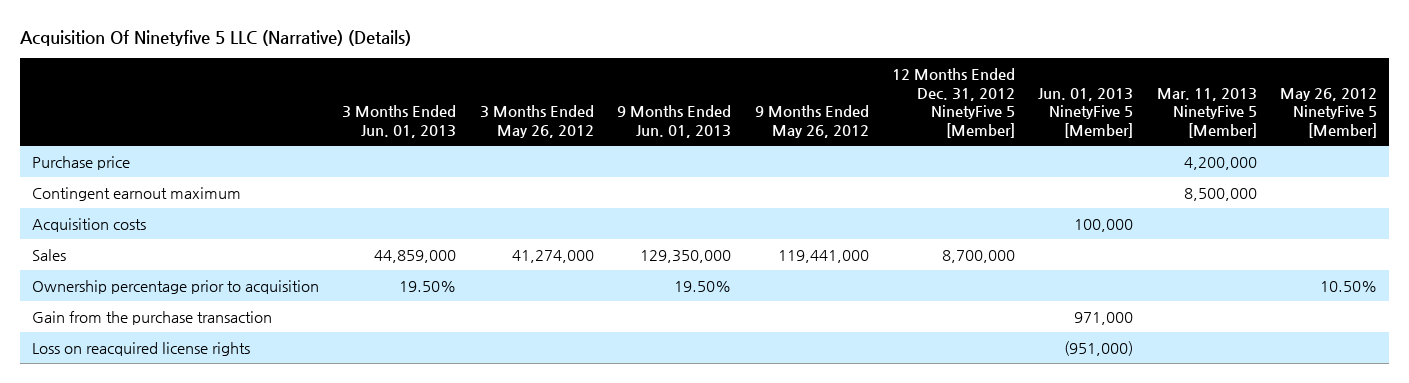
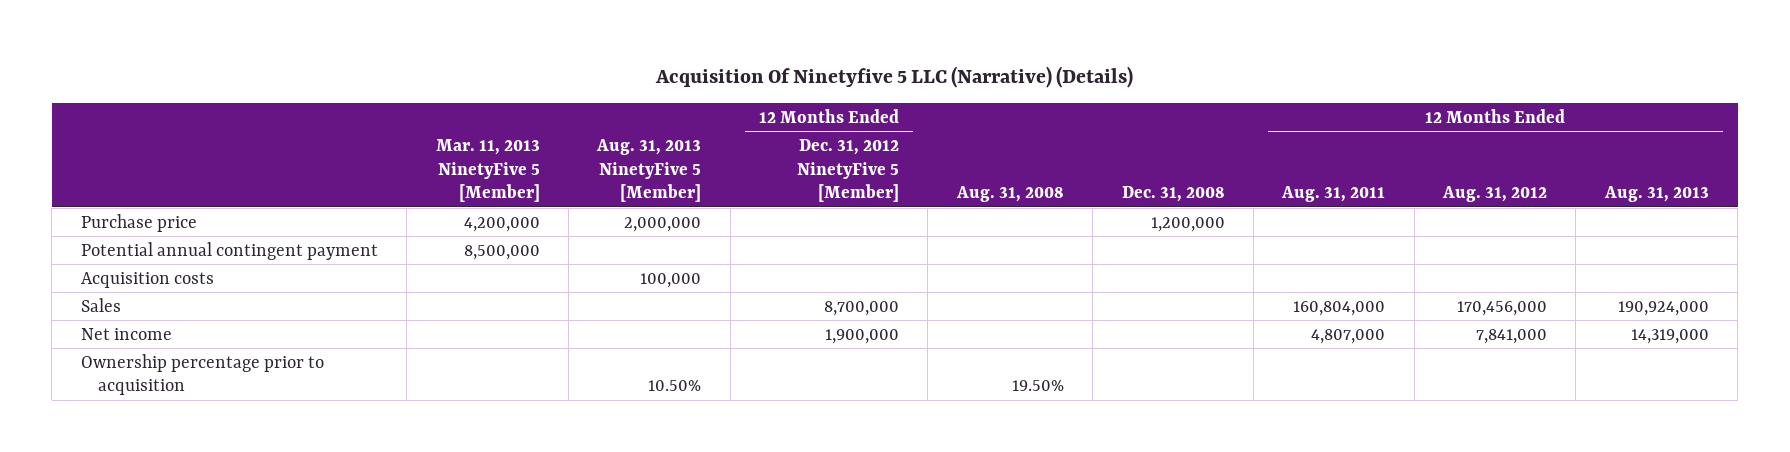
[342,105,457,139] 3 Months Ended Jun. 01, 2013 -> none
[479,105,594,139] 3 Months Ended May 26, 2012 -> none
[617,105,732,139] 9 Months Ended Jun. 01, 2013 -> none
[754,105,869,139] 9 Months Ended May 26, 2012 -> none
[1038,87,1134,139] Jun. 01, 2013 NinetyFive 5 [Member] -> none
[1280,87,1378,139] May 26, 2012 NinetyFive 5 [Member] -> none
none -> [596,139,702,203] Aug. 31, 2013 NinetyFive 5 [Member]
none -> [955,186,1064,203] Aug. 31, 2008
none -> [1121,186,1225,203] Dec. 31, 2008
none -> [1281,186,1386,203] Aug. 31, 2011
none -> [1441,186,1547,203] Aug. 31, 2012
none -> [1603,186,1709,203] Aug. 31, 2013
[31,186,241,201] Contingent earnout maximum -> [80,241,378,260] Potential annual contingent payment
none -> [80,327,172,340] Net income
[31,310,272,325] Gain from the purchase transaction -> none
[31,341,250,356] Loss on reacquired license rights -> none

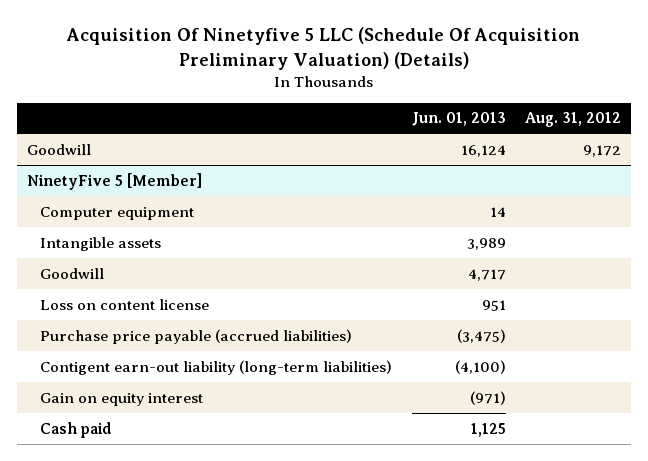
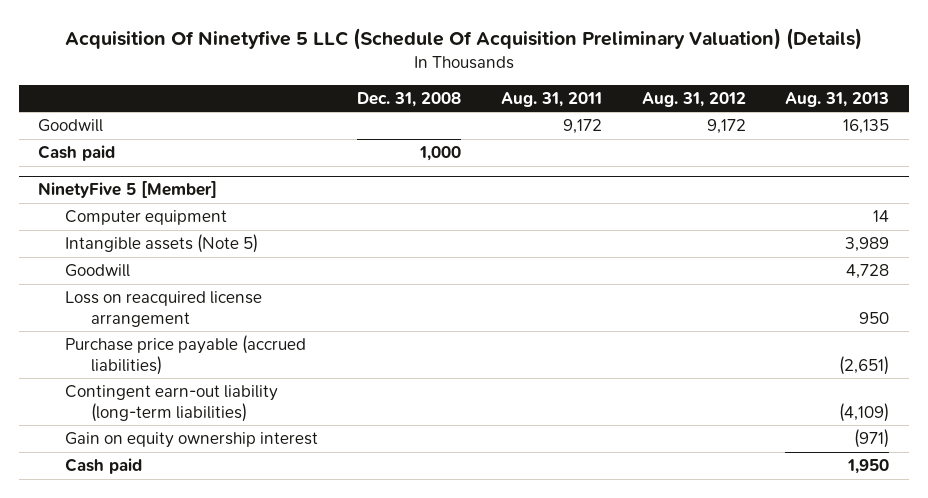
[411,112,506,127] Jun. 01, 2013 -> none
none -> [357,91,462,107] Dec. 31, 2008
none -> [501,91,603,107] Aug. 31, 2011
none -> [785,91,890,107] Aug. 31, 2013
none -> [38,145,116,162] Cash paid
[40,236,162,251] Intangible assets -> [64,234,258,254] Intangible assets (Note 5)
[40,298,210,310] Loss on content license -> [64,291,262,327] Loss on reacquired license arrangement
[40,359,393,375] Contigent earn-out liability (long-term liabilities) -> [64,385,278,422] Contingent earn-out liability (long-term liabilities)
[40,392,204,406] Gain on equity interest -> [64,432,318,449] Gain on equity ownership interest

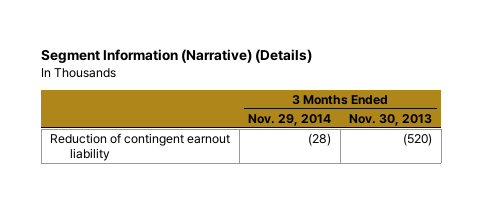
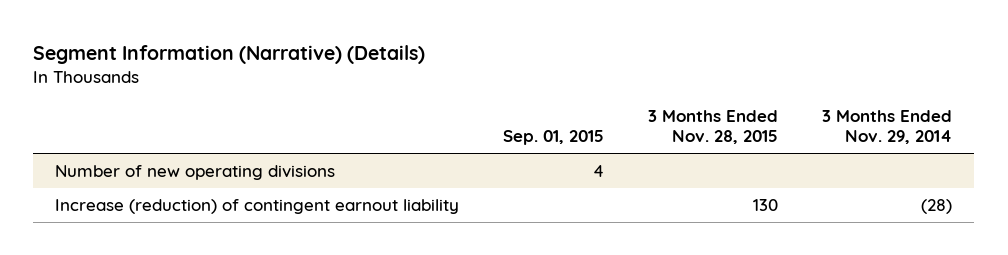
[349,113,433,126] Nov. 30, 2013 -> none
none -> [503,130,605,146] Sep. 01, 2015
none -> [648,110,779,145] 3 Months Ended Nov. 28, 2015
none -> [55,164,336,180] Number of new operating divisions
[50,132,231,161] Reduction of contingent earnout liability -> [55,198,460,214] Increase (reduction) of contingent earnout liability

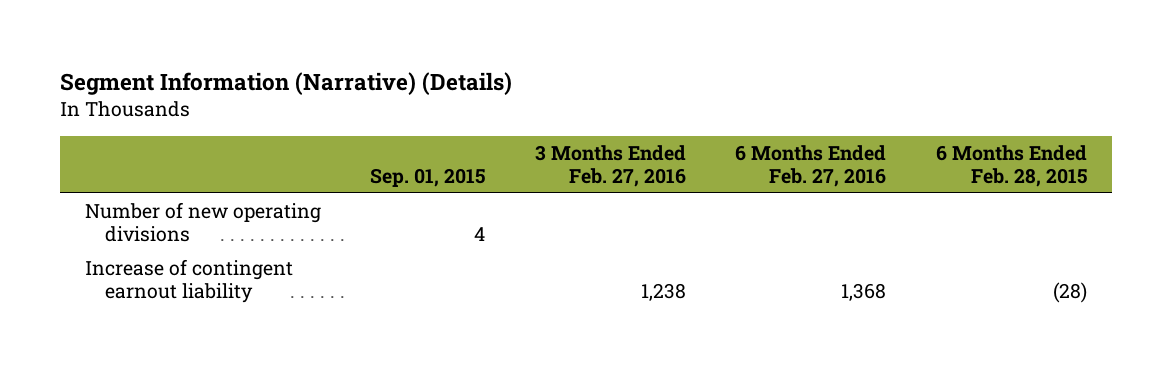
[648,110,779,145] 3 Months Ended Nov. 28, 2015 -> none
[822,110,953,145] 3 Months Ended Nov. 29, 2014 -> none
none -> [534,144,686,187] 3 Months Ended Feb. 27, 2016
none -> [735,144,887,187] 6 Months Ended Feb. 27, 2016
none -> [936,144,1088,187] 6 Months Ended Feb. 28, 2015
[55,198,460,214] Increase (reduction) of contingent earnout liability -> [84,258,293,304] Increase of contingent earnout liability

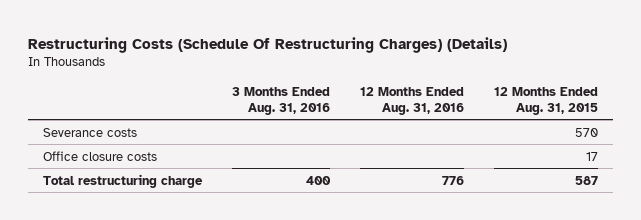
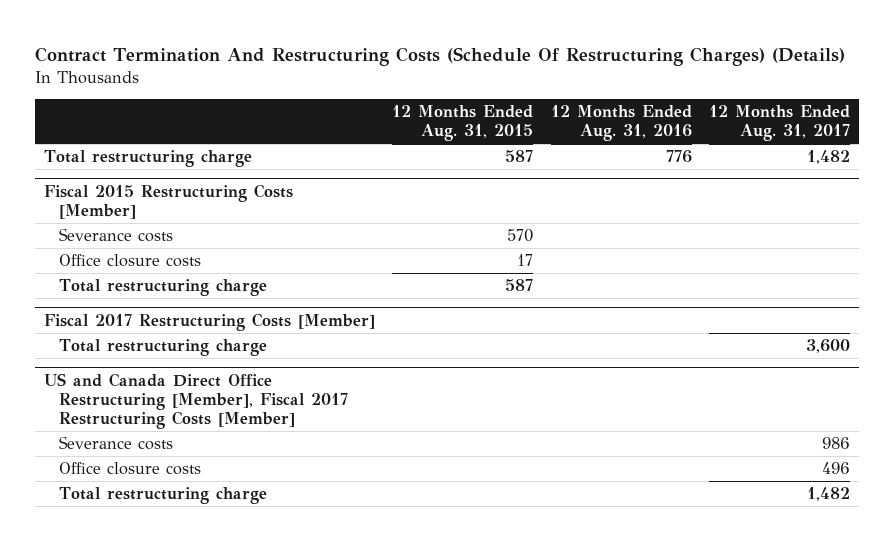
[28,36,508,53] Restructuring Costs (Schedule Of Restructuring Charges) (Details) -> [35,46,846,66] Contract Termination And Restructuring Costs (Schedule Of Restructuring Charges) (Details)
[232,87,331,115] 3 Months Ended Aug. 31, 2016 -> none
none -> [709,105,851,142] 12 Months Ended Aug. 31, 2017
[43,127,138,137] Severance costs -> none
[43,150,158,161] Office closure costs -> none
none -> [44,183,294,220] Fiscal 2015 Restructuring Costs [Member]
none -> [59,228,174,243] Severance costs
none -> [59,254,202,268] Office closure costs
none -> [59,279,268,297] Total restructuring charge
none -> [44,312,376,331] Fiscal 2017 Restructuring Costs [Member]
none -> [59,339,268,357] Total restructuring charge
none -> [44,372,349,430] US and Canada Direct Office Restructuring [Member], Fiscal 2017 Restructuring Costs [Member]
none -> [59,436,174,451] Severance costs
none -> [59,462,202,476] Office closure costs
none -> [59,487,268,505] Total restructuring charge

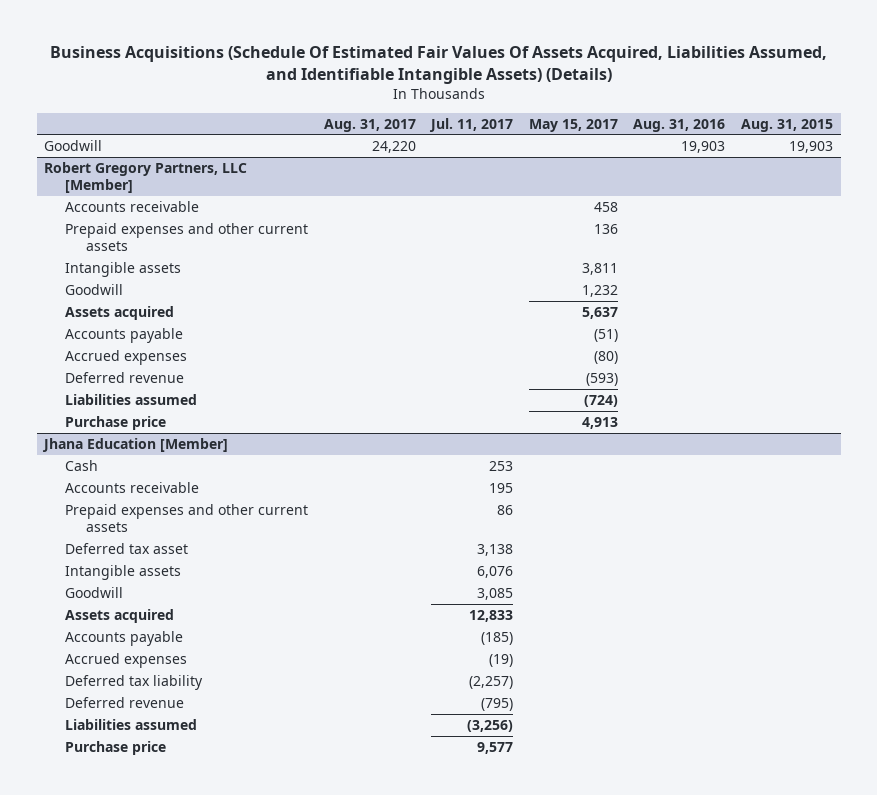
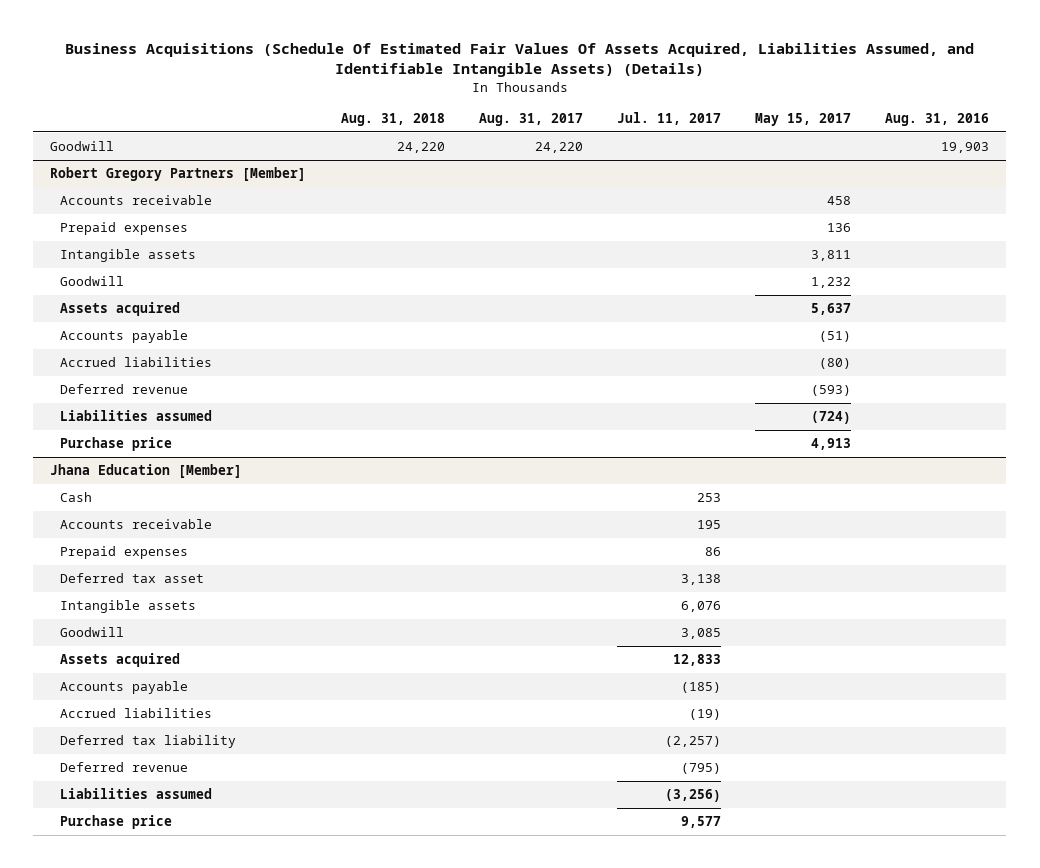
[741,118,834,132] Aug. 31, 2015 -> none
none -> [340,112,445,126] Aug. 31, 2018
[44,161,248,193] Robert Gregory Partners, LLC [Member] -> [50,167,307,182] Robert Gregory Partners [Member]
[65,222,309,251] Prepaid expenses and other current assets -> [60,222,189,236] Prepaid expenses
[65,349,188,365] Accrued expenses -> [60,357,213,368] Accrued liabilities
[65,503,309,532] Prepaid expenses and other current assets -> [60,546,189,560] Prepaid expenses
[65,652,188,668] Accrued expenses -> [60,708,213,719] Accrued liabilities

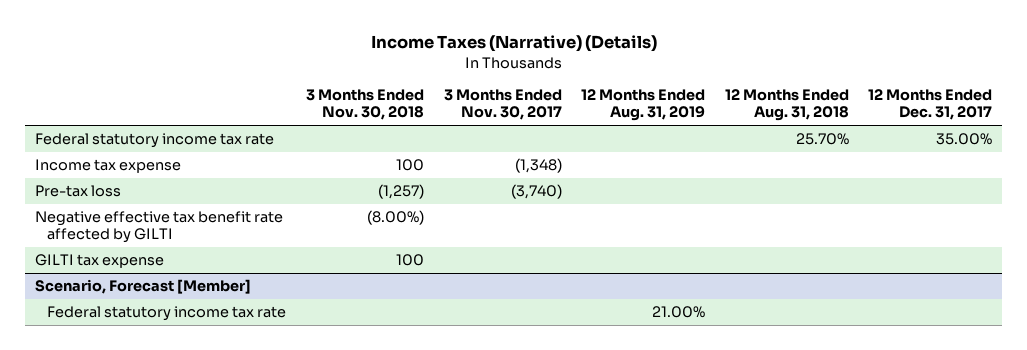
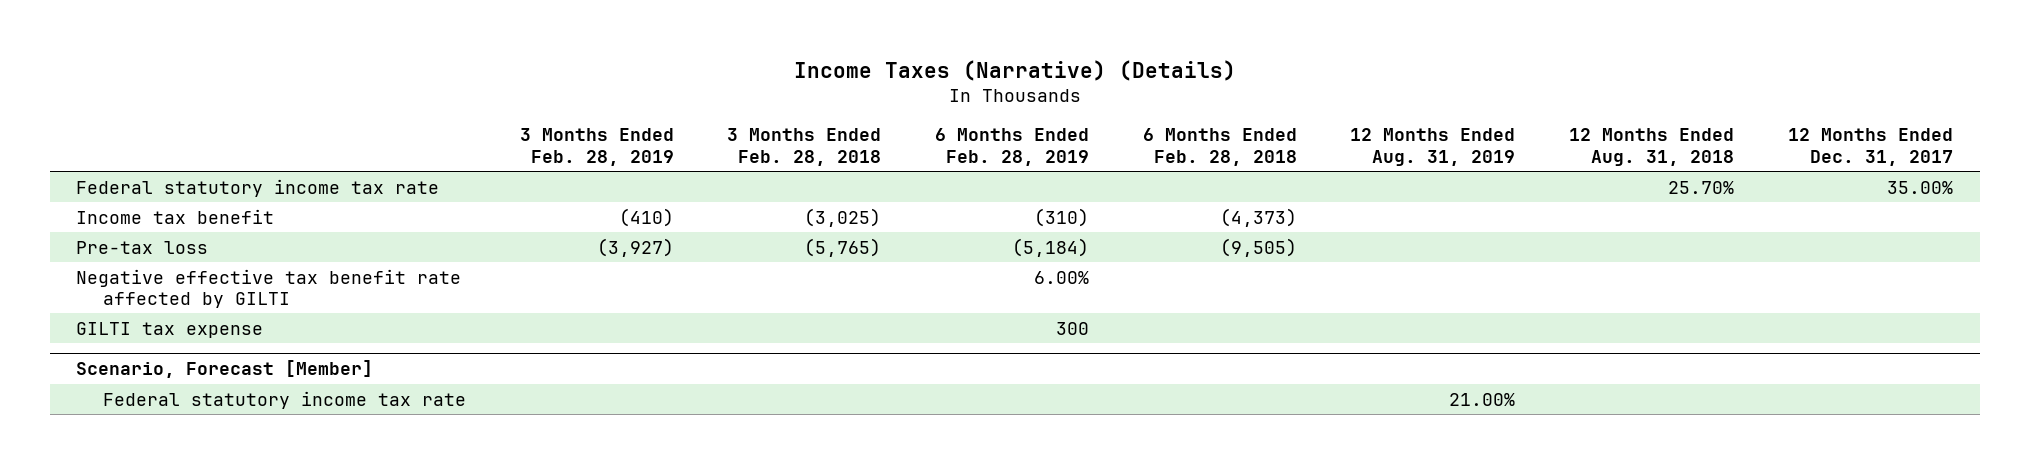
[305,89,424,121] 3 Months Ended Nov. 30, 2018 -> none
[443,89,562,121] 3 Months Ended Nov. 30, 2017 -> none
none -> [519,128,674,166] 3 Months Ended Feb. 28, 2019
none -> [727,128,882,166] 3 Months Ended Feb. 28, 2018
none -> [935,128,1090,166] 6 Months Ended Feb. 28, 2019
none -> [1142,128,1297,166] 6 Months Ended Feb. 28, 2018
[35,159,182,174] Income tax expense -> [76,208,275,224] Income tax benefit

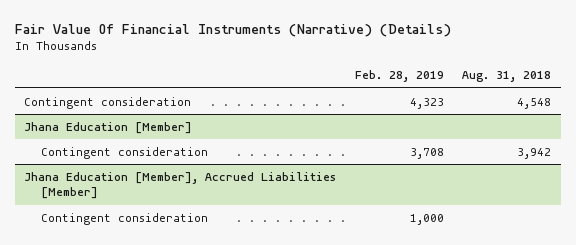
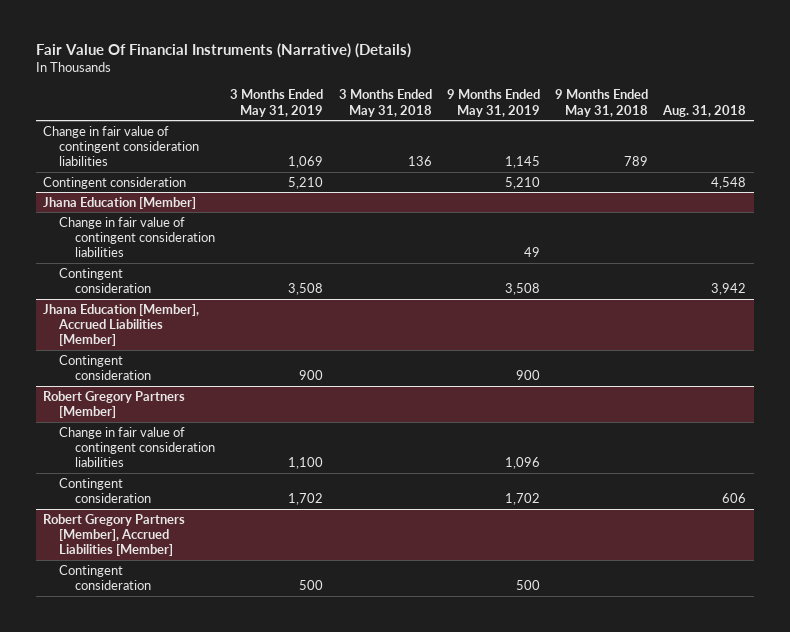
[354,70,444,83] Feb. 28, 2019 -> none
none -> [230,89,324,117] 3 Months Ended May 31, 2019
none -> [338,89,432,117] 3 Months Ended May 31, 2018
none -> [446,89,540,117] 9 Months Ended May 31, 2019
none -> [555,89,649,117] 9 Months Ended May 31, 2018
none -> [43,125,200,167] Change in fair value of contingent consideration liabilities
none -> [59,216,216,258] Change in fair value of contingent consideration liabilities
none -> [43,390,186,419] Robert Gregory Partners [Member]
none -> [59,426,216,468] Change in fair value of contingent consideration liabilities
none -> [59,477,152,504] Contingent consideration
none -> [43,513,186,557] Robert Gregory Partners [Member], Accrued Liabilities [Member]
none -> [59,564,152,591] Contingent consideration

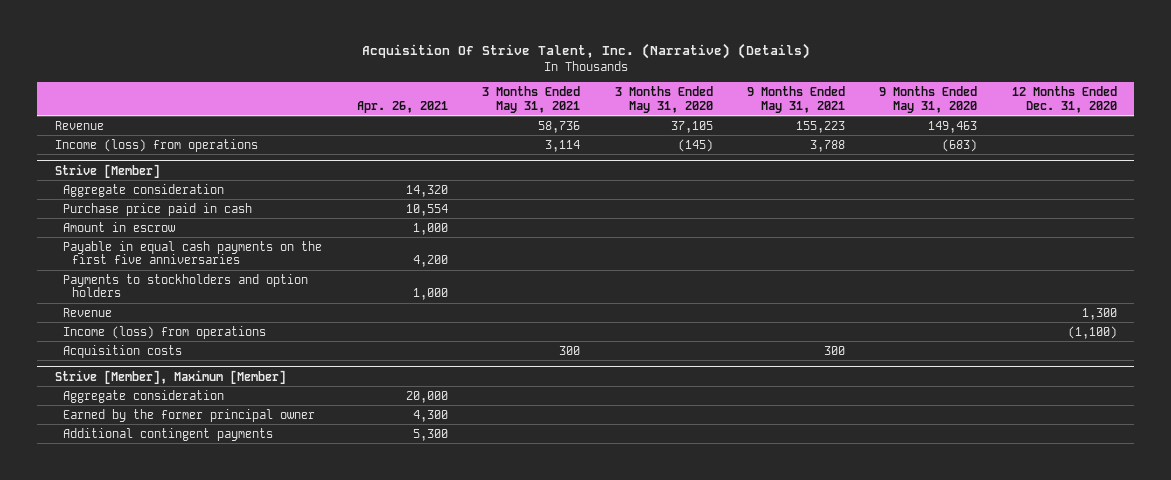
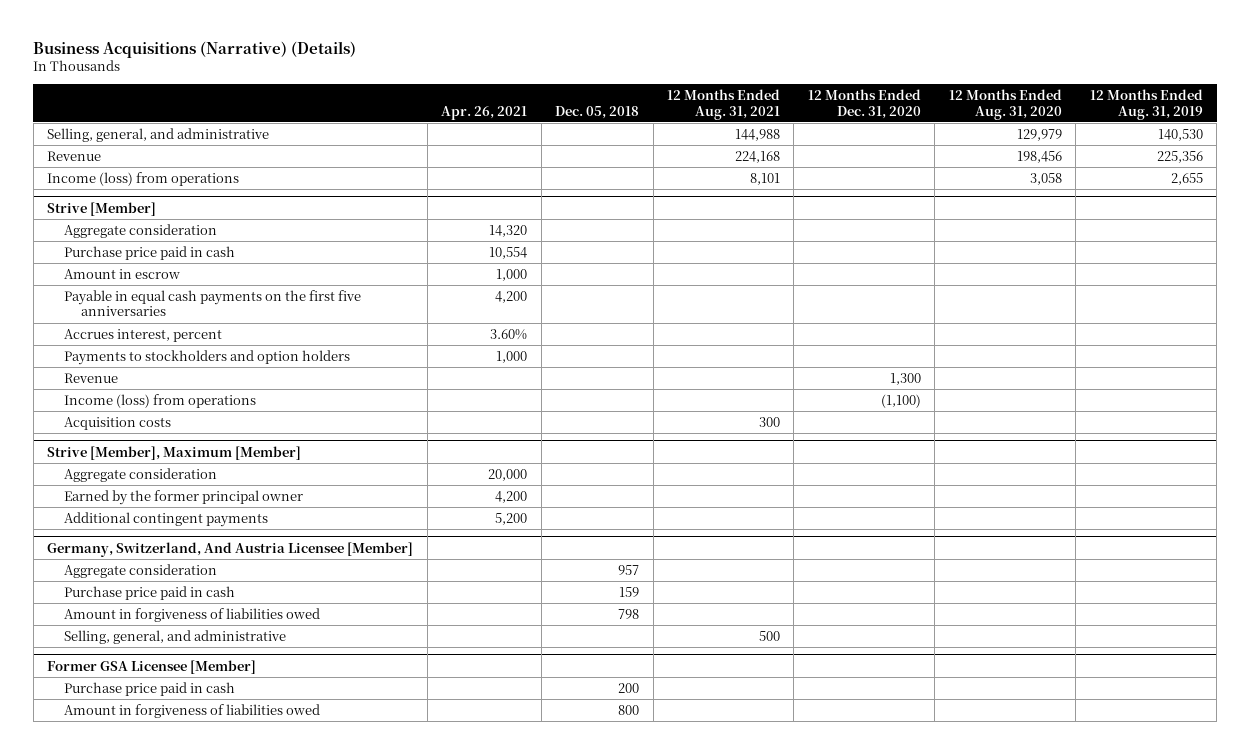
[361,43,810,60] Acquisition Of Strive Talent, Inc. (Narrative) (Details) -> [33,40,357,58] Business Acquisitions (Narrative) (Details)
[482,85,581,113] 3 Months Ended May 31, 2021 -> none
[614,85,713,113] 3 Months Ended May 31, 2020 -> none
[747,85,846,113] 9 Months Ended May 31, 2021 -> none
[879,85,978,113] 9 Months Ended May 31, 2020 -> none
none -> [555,105,640,119] Dec. 05, 2018
none -> [667,88,781,120] 12 Months Ended Aug. 31, 2021
none -> [948,88,1062,120] 12 Months Ended Aug. 31, 2020
none -> [1089,88,1203,120] 12 Months Ended Aug. 31, 2019
none -> [47,127,270,142] Selling, general, and administrative
none -> [64,328,223,342] Accrues interest, percent
[412,409,448,422] 4,300 -> [495,490,528,503] 4,200
[412,428,448,441] 5,300 -> [495,512,528,525] 5,200
none -> [47,541,414,557] Germany, Switzerland, And Austria Licensee [Member]
none -> [64,563,218,578] Aggregate consideration
none -> [64,585,236,600] Purchase price paid in cash
none -> [64,607,321,622] Amount in forgiveness of liabilities owed
none -> [64,629,287,644] Selling, general, and administrative
none -> [47,659,257,674] Former GSA Licensee [Member]
none -> [64,681,236,696] Purchase price paid in cash
none -> [64,703,321,718] Amount in forgiveness of liabilities owed

